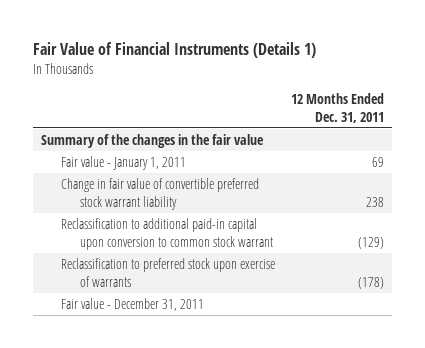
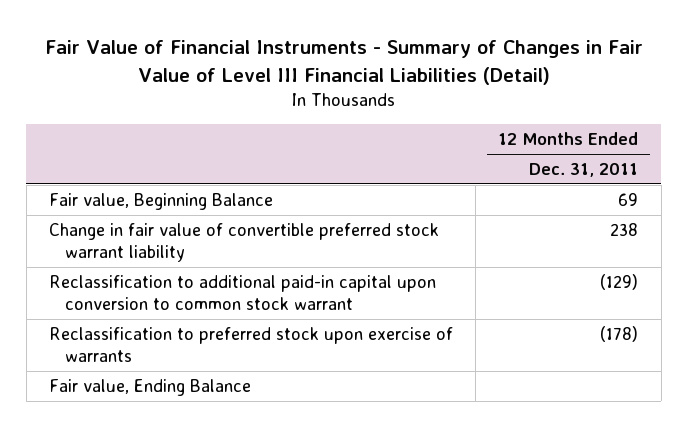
[33,42,317,59] Fair Value of Financial Instruments (Details 1) -> [44,39,643,85] Fair Value of Financial Instruments - Summary of Changes in Fair Value of Level III Financial Liabilities (Detail)
[41,133,265,148] Summary of the changes in the fair value -> none
[60,155,186,170] Fair value - January 1, 2011 -> [48,193,273,211] Fair value, Beginning Balance
[60,297,204,311] Fair value - December 31, 2011 -> [48,379,251,397] Fair value, Ending Balance

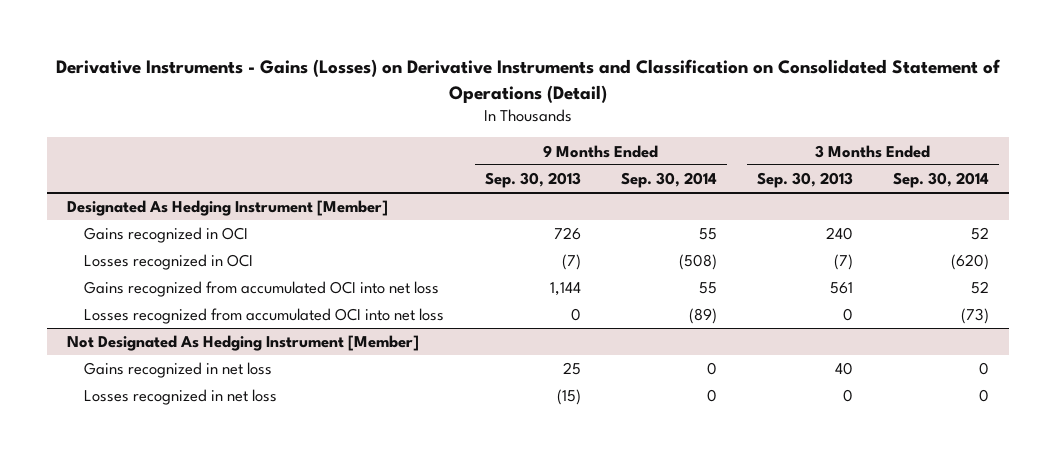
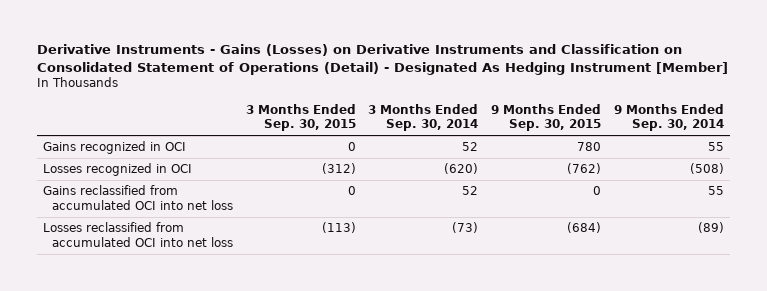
[56,58,1002,103] Derivative Instruments - Gains (Losses) on Derivative Instruments and Classification on Consolidated Statement of Operations (Detail) -> [36,44,728,75] Derivative Instruments - Gains (Losses) on Derivative Instruments and Classification on Consolidated Statement of Operations (Detail) - Designated As Hedging Instrument [Member]
[484,172,581,189] Sep. 30, 2013 -> none
[757,172,854,189] Sep. 30, 2013 -> none
none -> [245,103,356,132] 3 Months Ended Sep. 30, 2015
none -> [491,103,602,132] 9 Months Ended Sep. 30, 2015
[67,200,389,217] Designated As Hedging Instrument [Member] -> none
[67,335,420,352] Not Designated As Hedging Instrument [Member] -> none
[84,362,273,379] Gains recognized in net loss -> none
[84,389,278,406] Losses recognized in net loss -> none
[84,281,440,298] Gains recognized from accumulated OCI into net loss -> [43,185,234,210] Gains reclassified from accumulated OCI into net loss
[84,308,445,325] Losses recognized from accumulated OCI into net loss -> [43,222,234,247] Losses reclassified from accumulated OCI into net loss

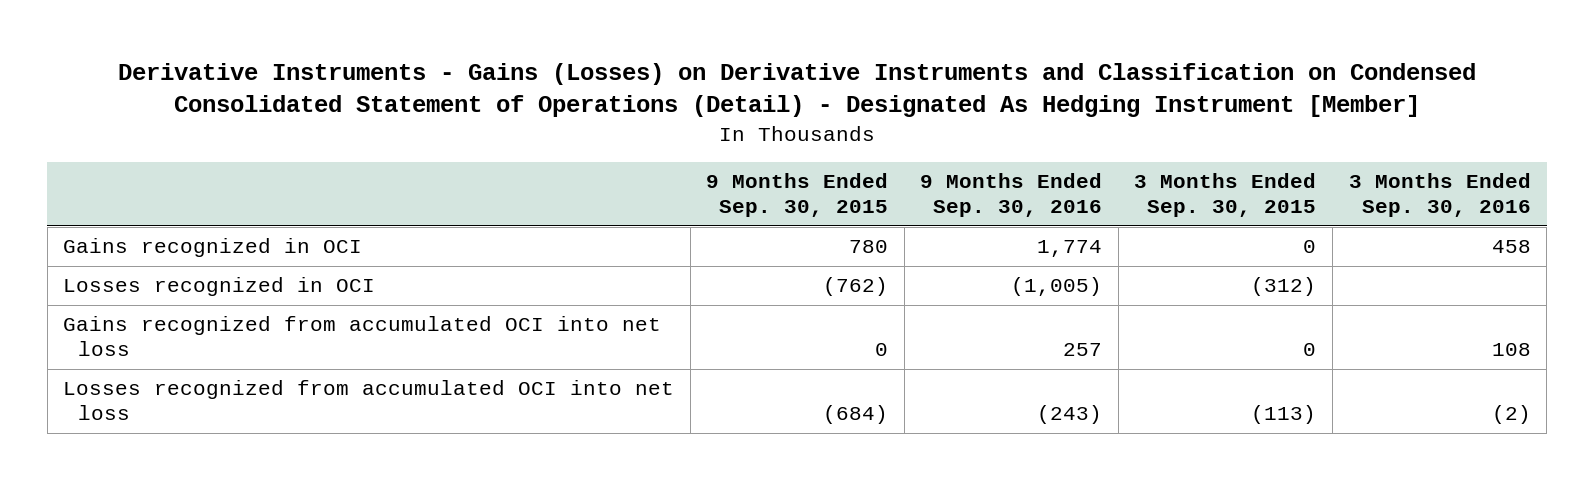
[36,44,728,75] Derivative Instruments - Gains (Losses) on Derivative Instruments and Classification on Consolidated Statement of Operations (Detail) - Designated As Hedging Instrument [Member] -> [117,62,1476,118] Derivative Instruments - Gains (Losses) on Derivative Instruments and Classification on Condensed Consolidated Statement of Operations (Detail) - Designated As Hedging Instrument [Member]
[368,103,479,132] 3 Months Ended Sep. 30, 2014 -> none
[613,103,724,132] 9 Months Ended Sep. 30, 2014 -> none
none -> [920,173,1103,218] 9 Months Ended Sep. 30, 2016
none -> [1348,173,1531,218] 3 Months Ended Sep. 30, 2016
[43,185,234,210] Gains reclassified from accumulated OCI into net loss -> [63,316,662,357] Gains recognized from accumulated OCI into net loss
[43,222,234,247] Losses reclassified from accumulated OCI into net loss -> [63,380,675,421] Losses recognized from accumulated OCI into net loss

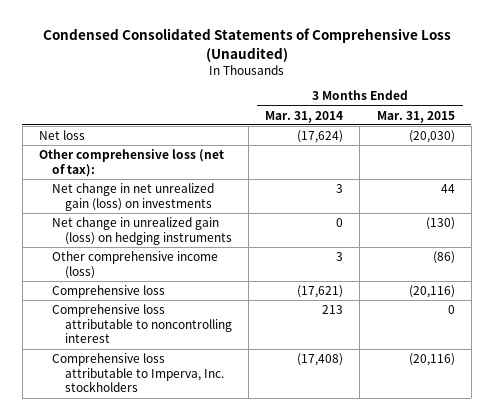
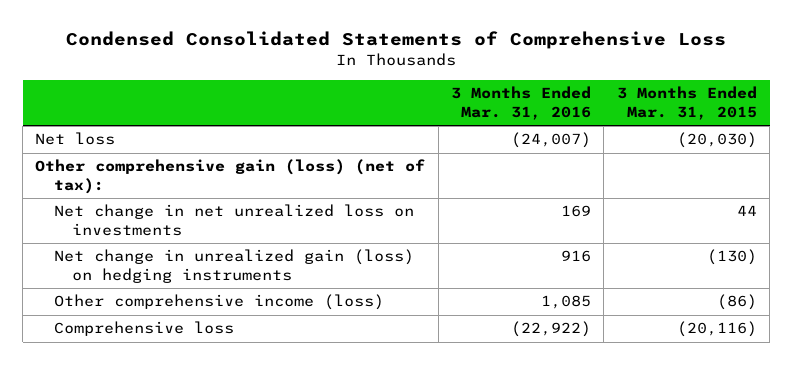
[42,28,451,62] Condensed Consolidated Statements of Comprehensive Loss (Unaudited) -> [66,31,727,50] Condensed Consolidated Statements of Comprehensive Loss
[265,110,344,123] Mar. 31, 2014 -> none
none -> [451,86,592,121] 3 Months Ended Mar. 31, 2016
[38,148,224,177] Other comprehensive loss (net of tax): -> [35,159,426,195] Other comprehensive gain (loss) (net of tax):
[51,182,214,211] Net change in net unrealized gain (loss) on investments -> [53,204,414,237] Net change in net unrealized loss on investments
[51,303,232,344] Comprehensive loss attributable to noncontrolling interest -> none
[51,352,224,393] Comprehensive loss attributable to Imperva, Inc. stockholders -> none

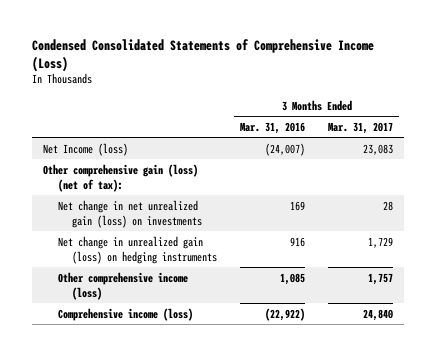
[66,31,727,50] Condensed Consolidated Statements of Comprehensive Loss -> [31,38,374,72] Condensed Consolidated Statements of Comprehensive Income (Loss)
[616,86,757,121] 3 Months Ended Mar. 31, 2015 -> none
none -> [328,121,394,134] Mar. 31, 2017
[35,132,116,146] Net loss -> [43,142,129,156] Net Income (loss)
[53,204,414,237] Net change in net unrealized loss on investments -> [57,199,203,228] Net change in net unrealized gain (loss) on investments
[53,321,234,337] Comprehensive loss -> [57,307,193,321] Comprehensive income (loss)

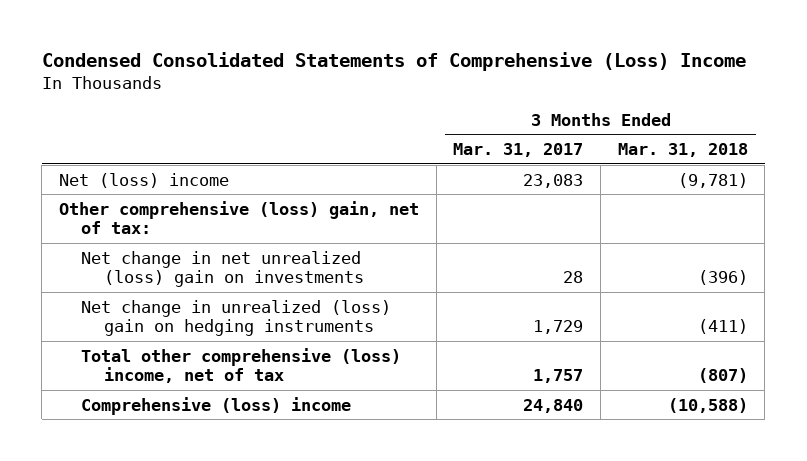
[31,38,374,72] Condensed Consolidated Statements of Comprehensive Income (Loss) -> [41,52,746,72] Condensed Consolidated Statements of Comprehensive (Loss) Income
[240,121,306,134] Mar. 31, 2016 -> none
none -> [617,143,748,158] Mar. 31, 2018
[43,142,129,156] Net Income (loss) -> [58,172,229,188] Net (loss) income
[43,163,199,192] Other comprehensive gain (loss) (net of tax): -> [58,200,419,235] Other comprehensive (loss) gain, net of tax:
[57,199,203,228] Net change in net unrealized gain (loss) on investments -> [81,250,364,288] Net change in net unrealized (loss) gain on investments
[57,235,218,264] Net change in unrealized gain (loss) on hedging instruments -> [81,299,392,337] Net change in unrealized (loss) gain on hedging instruments
[57,271,188,300] Other comprehensive income (loss) -> [81,347,402,384] Total other comprehensive (loss) income, net of tax
[57,307,193,321] Comprehensive income (loss) -> [81,396,352,415] Comprehensive (loss) income

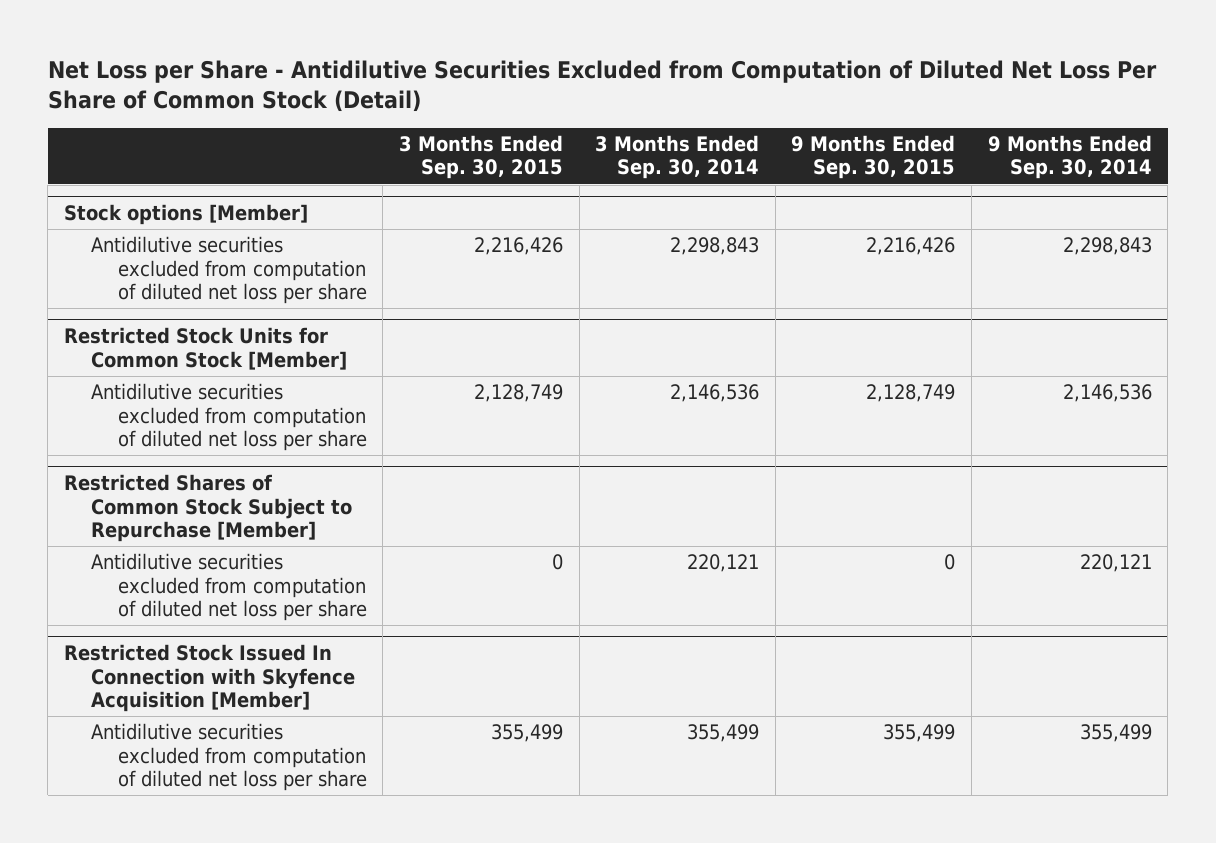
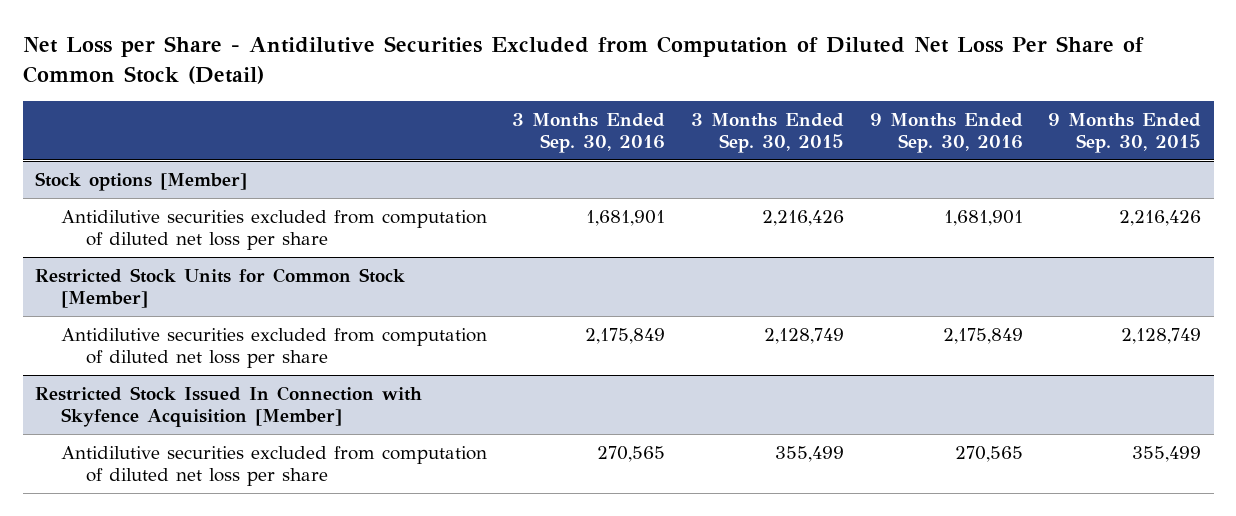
[595,134,760,180] 3 Months Ended Sep. 30, 2014 -> none
[987,134,1152,180] 9 Months Ended Sep. 30, 2014 -> none
none -> [512,112,666,153] 3 Months Ended Sep. 30, 2016
none -> [869,112,1023,153] 9 Months Ended Sep. 30, 2016
[64,474,352,543] Restricted Shares of Common Stock Subject to Repurchase [Member] -> none
[90,553,367,622] Antidilutive securities excluded from computation of diluted net loss per share -> none

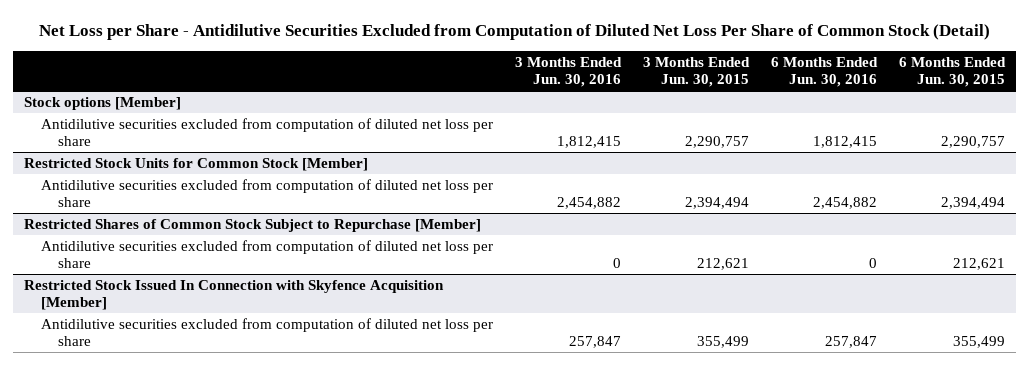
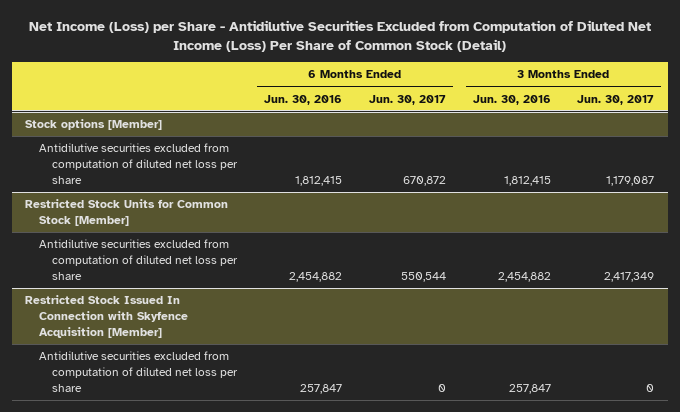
[38,24,990,41] Net Loss per Share - Antidilutive Securities Excluded from Computation of Diluted Net Loss Per Share of Common Stock (Detail) -> [28,19,651,52] Net Income (Loss) per Share - Antidilutive Securities Excluded from Computation of Diluted Net Income (Loss) Per Share of Common Stock (Detail)
[643,56,751,87] 3 Months Ended Jun. 30, 2015 -> none
[898,56,1006,87] 6 Months Ended Jun. 30, 2015 -> none
none -> [368,94,446,105] Jun. 30, 2017
none -> [577,94,655,105] Jun. 30, 2017
[24,218,482,232] Restricted Shares of Common Stock Subject to Repurchase [Member] -> none
[41,239,494,268] Antidilutive securities excluded from computation of diluted net loss per share -> none

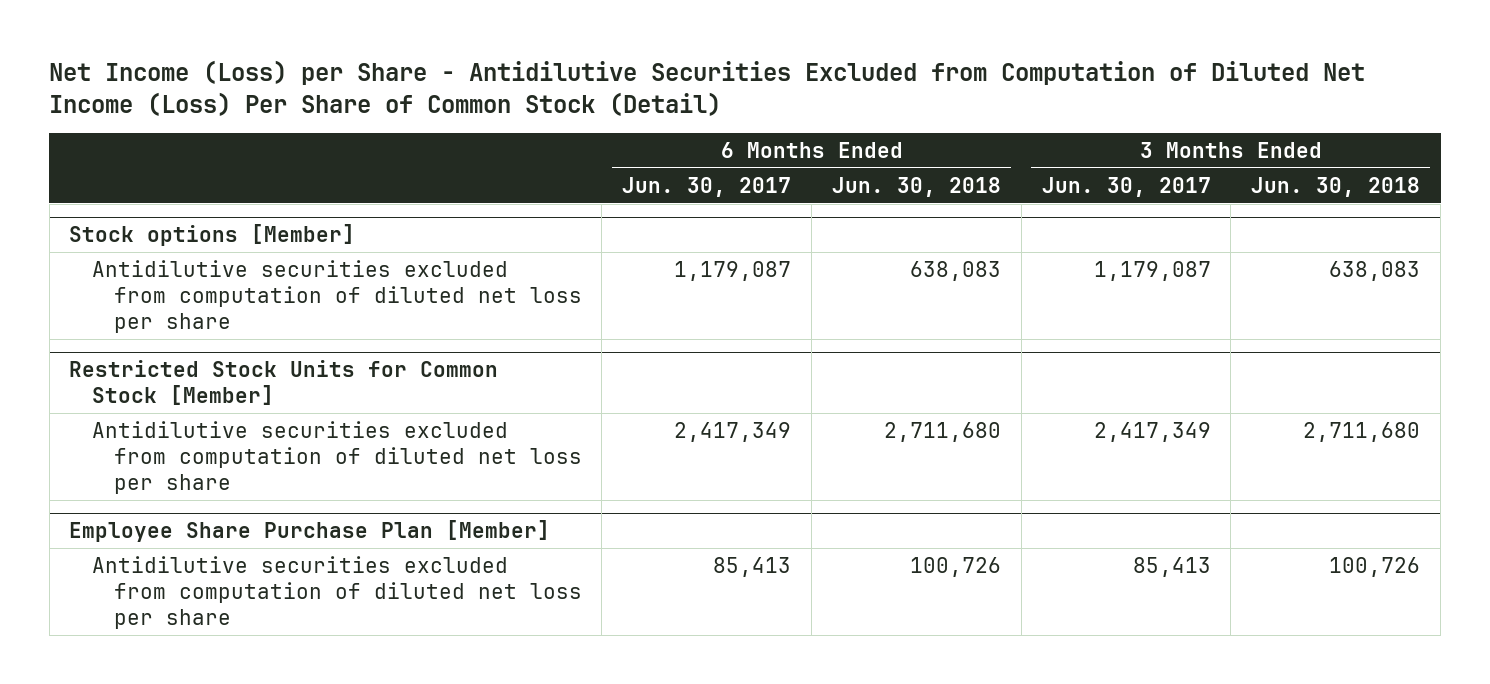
[264,94,343,105] Jun. 30, 2016 -> none
[472,94,551,105] Jun. 30, 2016 -> none
none -> [831,176,1001,197] Jun. 30, 2018
none -> [1251,176,1421,197] Jun. 30, 2018
[402,175,446,186] 670,872 -> [674,260,792,281] 1,179,087
[25,295,188,338] Restricted Stock Issued In Connection with Skyfence Acquisition [Member] -> none
[400,271,446,282] 550,544 -> [674,421,792,442] 2,417,349
none -> [69,519,551,542] Employee Share Purchase Plan [Member]
[437,383,446,392] 0 -> [713,556,792,577] 85,413
[646,383,655,392] 0 -> [1132,556,1211,577] 85,413

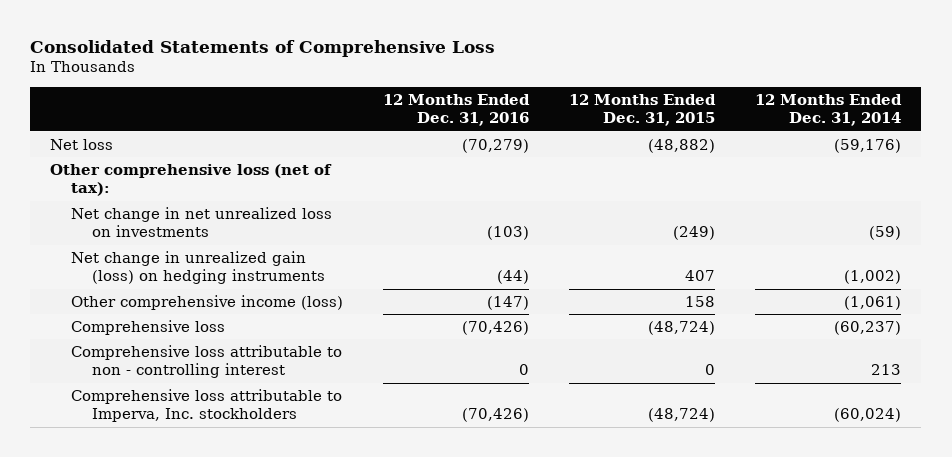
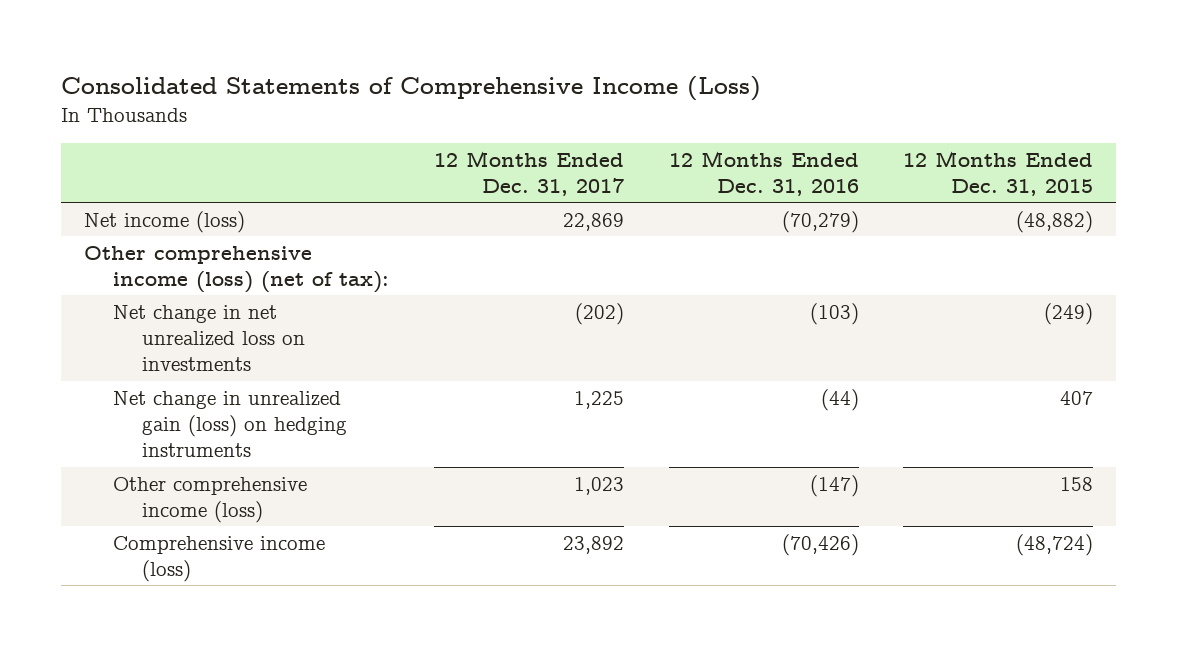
[30,39,496,57] Consolidated Statements of Comprehensive Loss -> [61,75,762,101] Consolidated Statements of Comprehensive Income (Loss)
[755,93,903,127] 12 Months Ended Dec. 31, 2014 -> none
none -> [433,150,624,196] 12 Months Ended Dec. 31, 2017
[50,138,114,150] Net loss -> [83,210,245,233] Net income (loss)
[50,163,333,197] Other comprehensive loss (net of tax): -> [83,245,389,293] Other comprehensive income (loss) (net of tax):
[71,319,226,335] Comprehensive loss -> none
[71,344,343,379] Comprehensive loss attributable to non - controlling interest -> none
[71,388,343,423] Comprehensive loss attributable to Imperva, Inc. stockholders -> [112,535,325,582] Comprehensive income (loss)

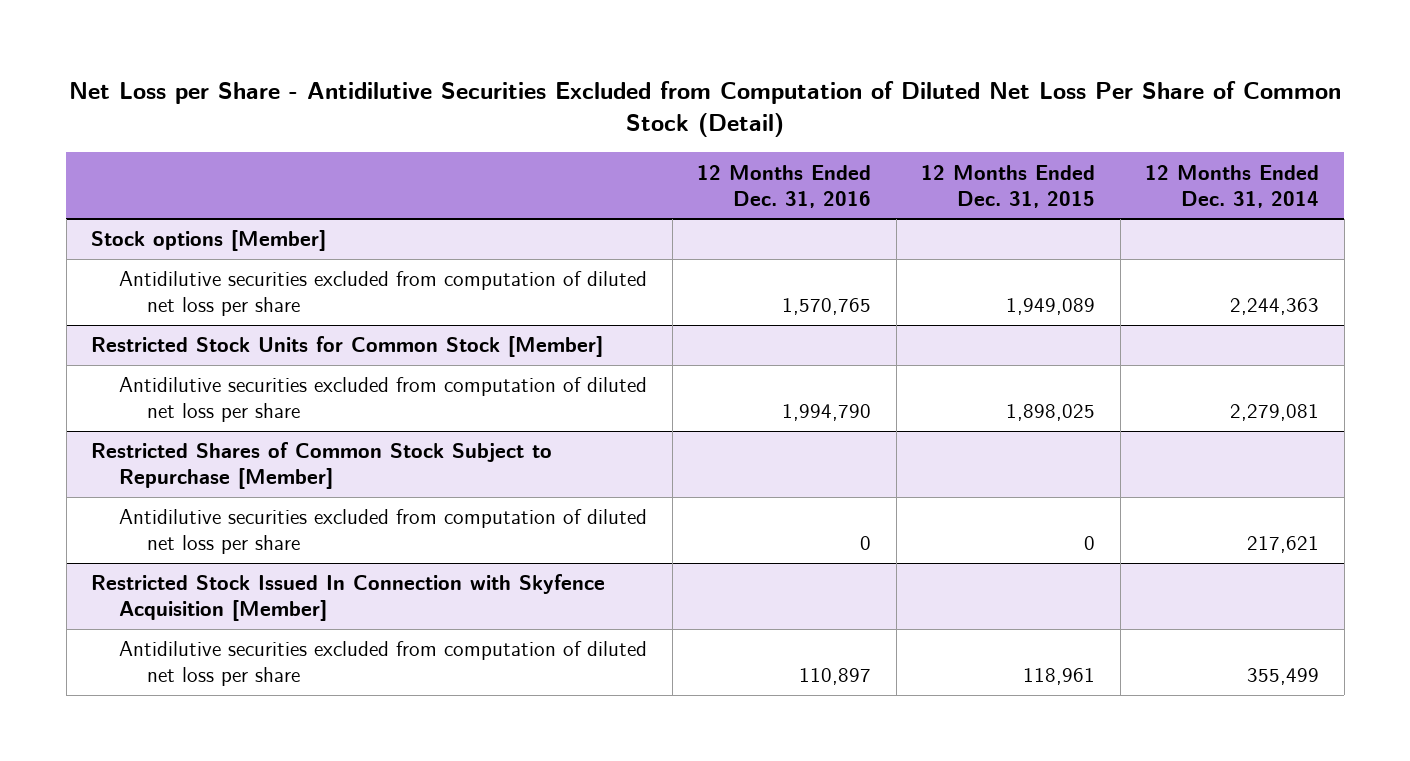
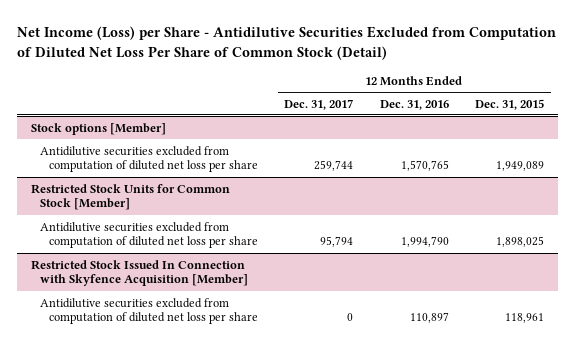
[69,80,1342,138] Net Loss per Share - Antidilutive Securities Excluded from Computation of Diluted Net Loss Per Share of Common Stock (Detail) -> [17,25,557,60] Net Income (Loss) per Share - Antidilutive Securities Excluded from Computation of Diluted Net Loss Per Share of Common Stock (Detail)
[1145,164,1320,208] 12 Months Ended Dec. 31, 2014 -> none
none -> [284,98,354,110] Dec. 31, 2017
[91,442,553,490] Restricted Shares of Common Stock Subject to Repurchase [Member] -> none
[119,509,648,555] Antidilutive securities excluded from computation of diluted net loss per share -> none

